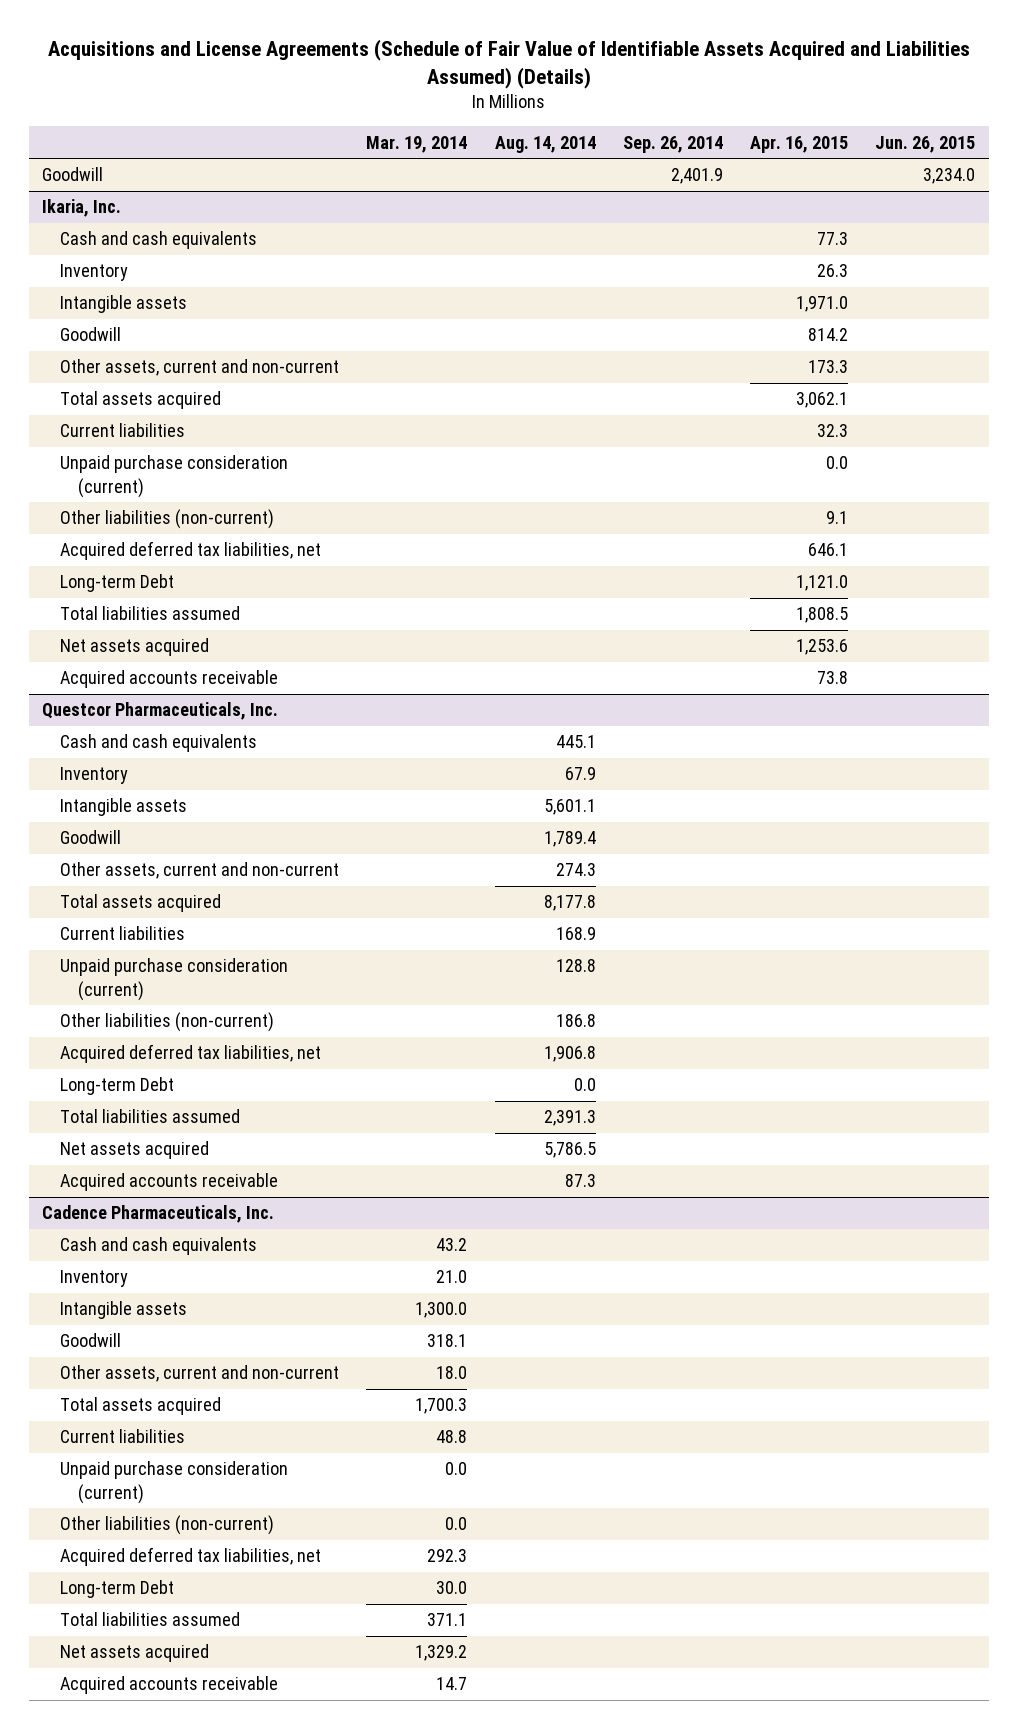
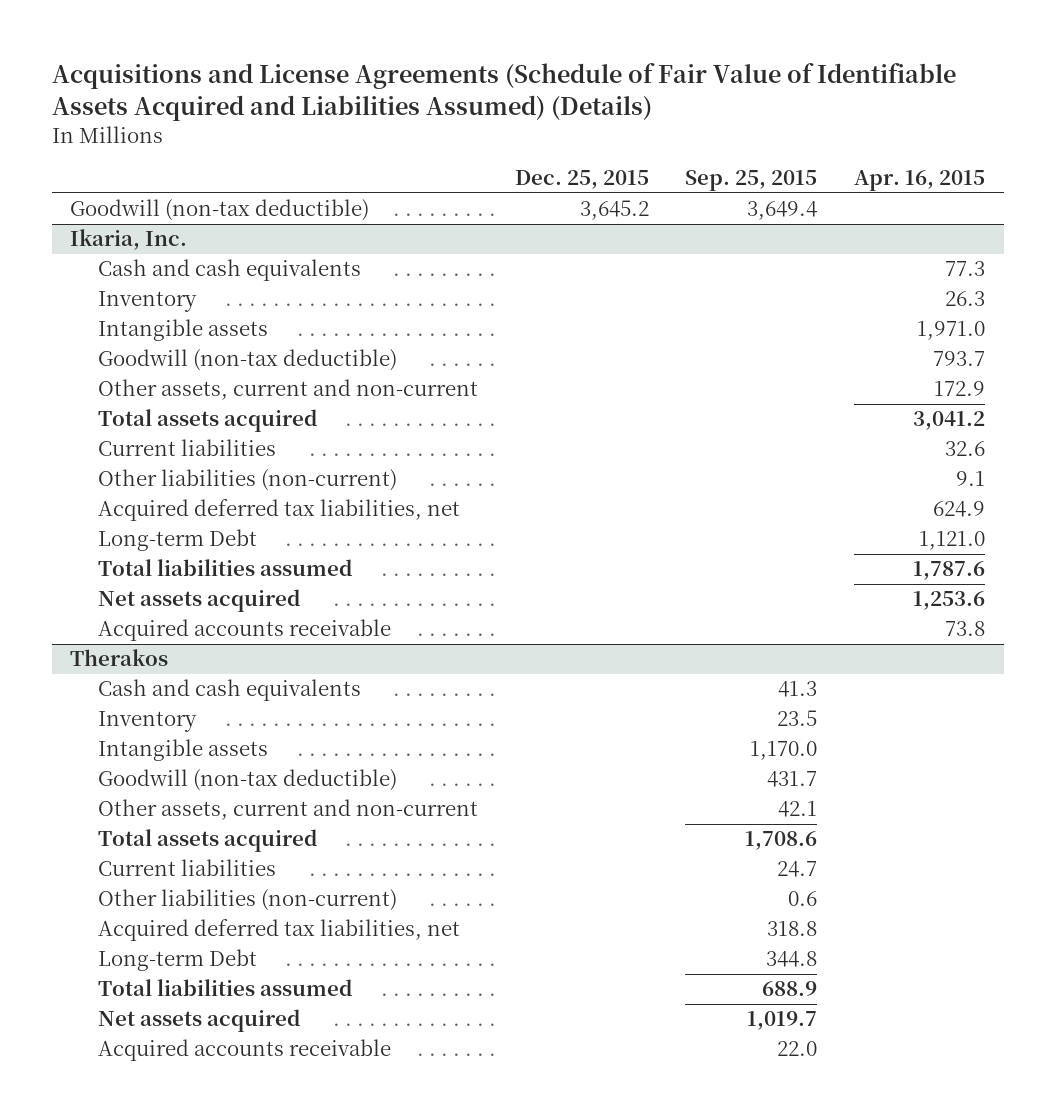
[366,135,468,153] Mar. 19, 2014 -> none
[494,135,596,153] Aug. 14, 2014 -> none
[622,135,723,153] Sep. 26, 2014 -> none
[875,135,976,153] Jun. 26, 2015 -> none
none -> [514,170,649,190] Dec. 25, 2015
none -> [685,170,818,192] Sep. 25, 2015
[42,167,104,182] Goodwill -> [70,199,370,222] Goodwill (non-tax deductible)
[60,455,289,498] Unpaid purchase consideration (current) -> none
[60,327,122,342] Goodwill -> [97,349,397,372] Goodwill (non-tax deductible)
[808,328,849,342] 814.2 -> [933,351,986,367] 793.7
[808,360,849,374] 173.3 -> [934,381,986,397] 172.9
[796,392,849,409] 3,062.1 -> [913,411,986,431] 3,041.2
[817,424,849,438] 32.3 -> [945,441,986,457] 32.6
[808,543,849,557] 646.1 -> [933,501,986,518] 624.9
[796,607,849,624] 1,808.5 -> [913,561,986,581] 1,787.6
[42,702,279,721] Questcor Pharmaceuticals, Inc. -> none
[60,734,258,753] Cash and cash equivalents -> none
[60,767,129,785] Inventory -> none
[60,798,188,817] Intangible assets -> none
[60,830,122,845] Goodwill -> none
[60,862,340,880] Other assets, current and non-current -> none
[60,894,222,913] Total assets acquired -> none
[60,926,186,941] Current liabilities -> none
[60,958,289,1001] Unpaid purchase consideration (current) -> none
[60,1012,275,1033] Other liabilities (non-current) -> none
[60,1044,322,1064] Acquired deferred tax liabilities, net -> none
[60,1077,175,1096] Long-term Debt -> none
[60,1109,241,1124] Total liabilities assumed -> none
[60,1141,210,1160] Net assets acquired -> none
[60,1173,279,1192] Acquired accounts receivable -> none
[42,1205,275,1224] Cadence Pharmaceuticals, Inc. -> none
[60,1237,258,1256] Cash and cash equivalents -> none
[60,1270,129,1288] Inventory -> none
[60,1301,188,1320] Intangible assets -> none
[60,1333,122,1348] Goodwill -> none
[60,1365,340,1383] Other assets, current and non-current -> none
[60,1397,222,1416] Total assets acquired -> none
[60,1429,186,1444] Current liabilities -> none
[60,1461,289,1504] Unpaid purchase consideration (current) -> none
[60,1515,275,1536] Other liabilities (non-current) -> none
[60,1547,322,1567] Acquired deferred tax liabilities, net -> none
[60,1580,175,1599] Long-term Debt -> none
[60,1612,241,1627] Total liabilities assumed -> none
[60,1644,210,1663] Net assets acquired -> none
[60,1676,279,1695] Acquired accounts receivable -> none
none -> [70,649,169,667] Therakos
none -> [97,679,361,702] Cash and cash equivalents
none -> [97,711,197,733] Inventory
none -> [97,739,268,762] Intangible assets
none -> [97,769,397,792] Goodwill (non-tax deductible)
none -> [97,799,478,821] Other assets, current and non-current
none -> [97,829,317,853] Total assets acquired
none -> [97,859,276,877] Current liabilities
none -> [97,889,397,912] Other liabilities (non-current)
none -> [97,919,460,942] Acquired deferred tax liabilities, net
none -> [97,949,257,972] Long-term Debt
none -> [97,979,352,997] Total liabilities assumed
none -> [97,1009,300,1033] Net assets acquired
none -> [97,1039,391,1062] Acquired accounts receivable

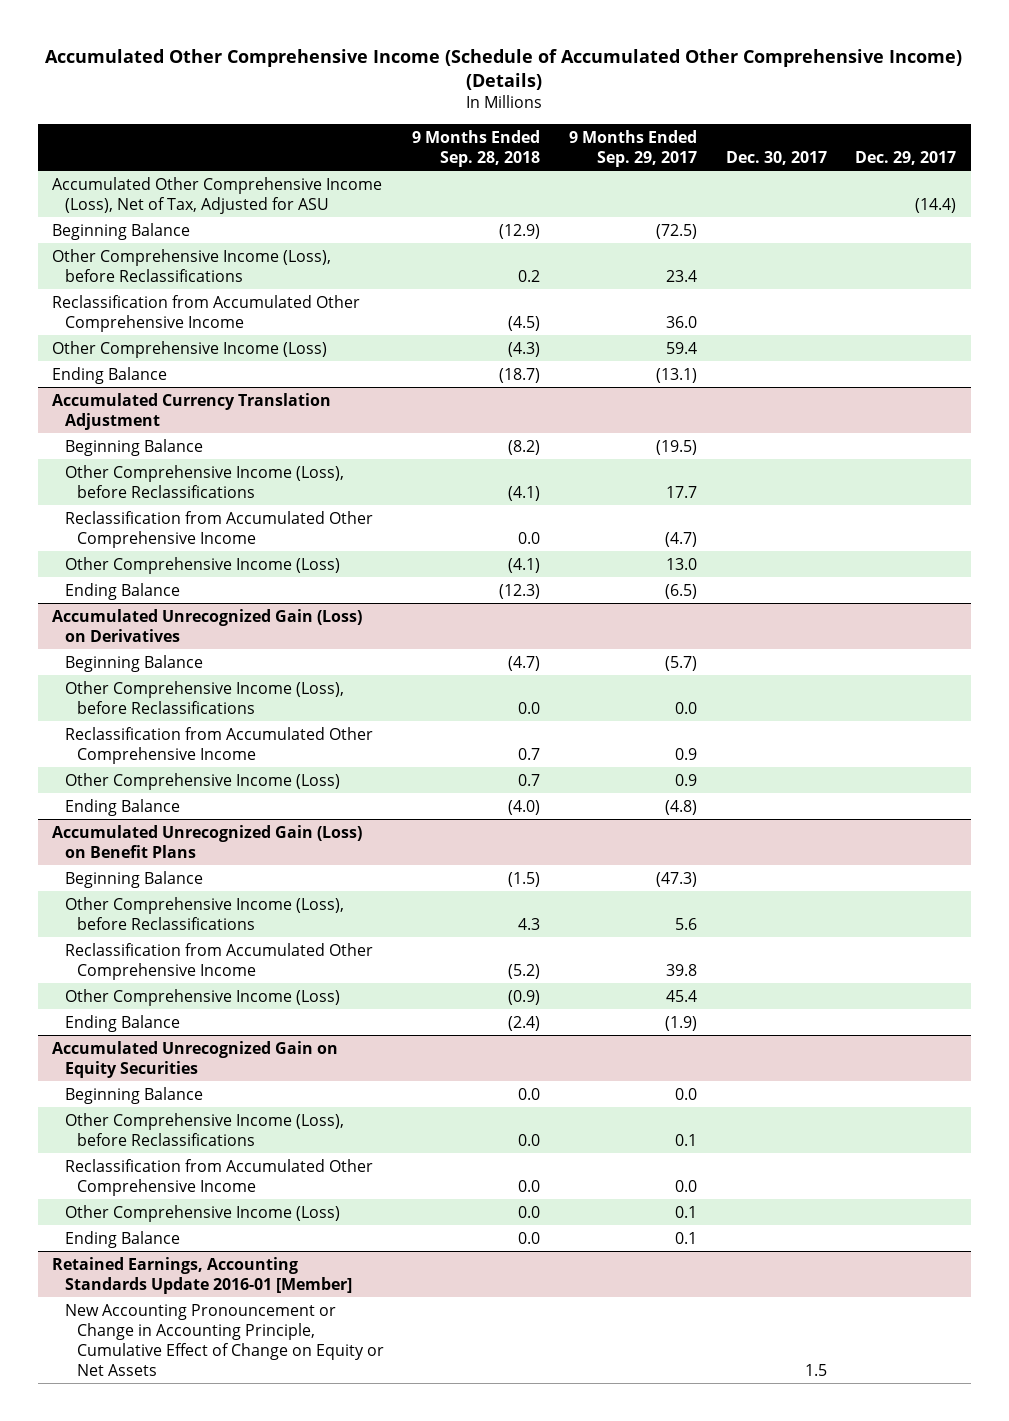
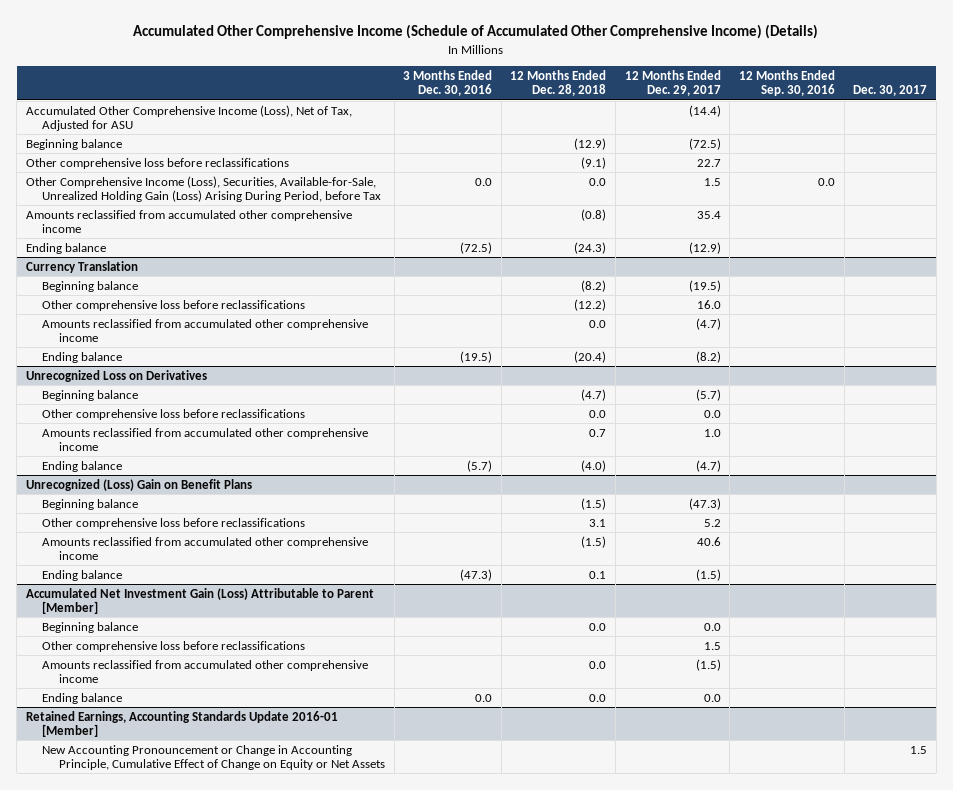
[412,129,541,167] 9 Months Ended Sep. 28, 2018 -> none
[568,129,697,167] 9 Months Ended Sep. 29, 2017 -> none
[855,150,957,165] Dec. 29, 2017 -> none
none -> [403,69,493,97] 3 Months Ended Dec. 30, 2016
none -> [510,69,607,97] 12 Months Ended Dec. 28, 2018
none -> [624,69,721,97] 12 Months Ended Dec. 29, 2017
none -> [738,69,835,97] 12 Months Ended Sep. 30, 2016
[52,340,328,358] Other Comprehensive Income (Loss) -> none
[64,556,340,574] Other Comprehensive Income (Loss) -> none
[64,772,340,790] Other Comprehensive Income (Loss) -> none
[64,988,340,1006] Other Comprehensive Income (Loss) -> none
[64,1204,340,1222] Other Comprehensive Income (Loss) -> none
[52,222,191,240] Beginning Balance -> [25,138,122,150] Beginning balance
[52,248,332,282] Other Comprehensive Income (Loss), before Reclassifications -> [25,157,289,169] Other comprehensive loss before reclassifications
none -> [25,175,382,203] Other Comprehensive Income (Loss), Securities, Available-for-Sale, Unrealized Holding Gain (Loss) Arising During Period, before Tax
[52,294,361,332] Reclassification from Accumulated Other Comprehensive Income -> [25,209,352,234] Amounts reclassified from accumulated other comprehensive income
[52,366,168,384] Ending Balance -> [25,242,106,254] Ending balance
[52,392,332,430] Accumulated Currency Translation Adjustment -> [25,260,138,273] Currency Translation
[64,438,203,456] Beginning Balance -> [42,280,139,292] Beginning balance
[64,464,344,498] Other Comprehensive Income (Loss), before Reclassifications -> [42,299,306,311] Other comprehensive loss before reclassifications
[64,510,373,548] Reclassification from Accumulated Other Comprehensive Income -> [42,318,369,343] Amounts reclassified from accumulated other comprehensive income
[64,582,180,600] Ending Balance -> [42,351,123,363] Ending balance
[52,608,363,642] Accumulated Unrecognized Gain (Loss) on Derivatives -> [25,369,207,382] Unrecognized Loss on Derivatives
[64,654,203,672] Beginning Balance -> [42,389,139,401] Beginning balance
[64,680,344,714] Other Comprehensive Income (Loss), before Reclassifications -> [42,408,306,420] Other comprehensive loss before reclassifications
[64,726,373,764] Reclassification from Accumulated Other Comprehensive Income -> [42,427,369,452] Amounts reclassified from accumulated other comprehensive income
[64,798,180,816] Ending Balance -> [42,460,123,472] Ending balance
[52,824,363,858] Accumulated Unrecognized Gain (Loss) on Benefit Plans -> [25,478,252,491] Unrecognized (Loss) Gain on Benefit Plans
[64,870,203,888] Beginning Balance -> [42,498,139,510] Beginning balance
[64,896,344,930] Other Comprehensive Income (Loss), before Reclassifications -> [42,517,306,529] Other comprehensive loss before reclassifications
[64,942,373,980] Reclassification from Accumulated Other Comprehensive Income -> [42,536,369,561] Amounts reclassified from accumulated other comprehensive income
[64,1014,180,1032] Ending Balance -> [42,569,123,581] Ending balance
[52,1040,339,1078] Accumulated Unrecognized Gain on Equity Securities -> [25,587,374,615] Accumulated Net Investment Gain (Loss) Attributable to Parent [Member]
[64,1086,203,1104] Beginning Balance -> [42,621,139,633] Beginning balance
[64,1112,344,1146] Other Comprehensive Income (Loss), before Reclassifications -> [42,640,306,652] Other comprehensive loss before reclassifications
[64,1158,373,1196] Reclassification from Accumulated Other Comprehensive Income -> [42,659,369,684] Amounts reclassified from accumulated other comprehensive income
[64,1230,180,1248] Ending Balance -> [42,692,123,704] Ending balance

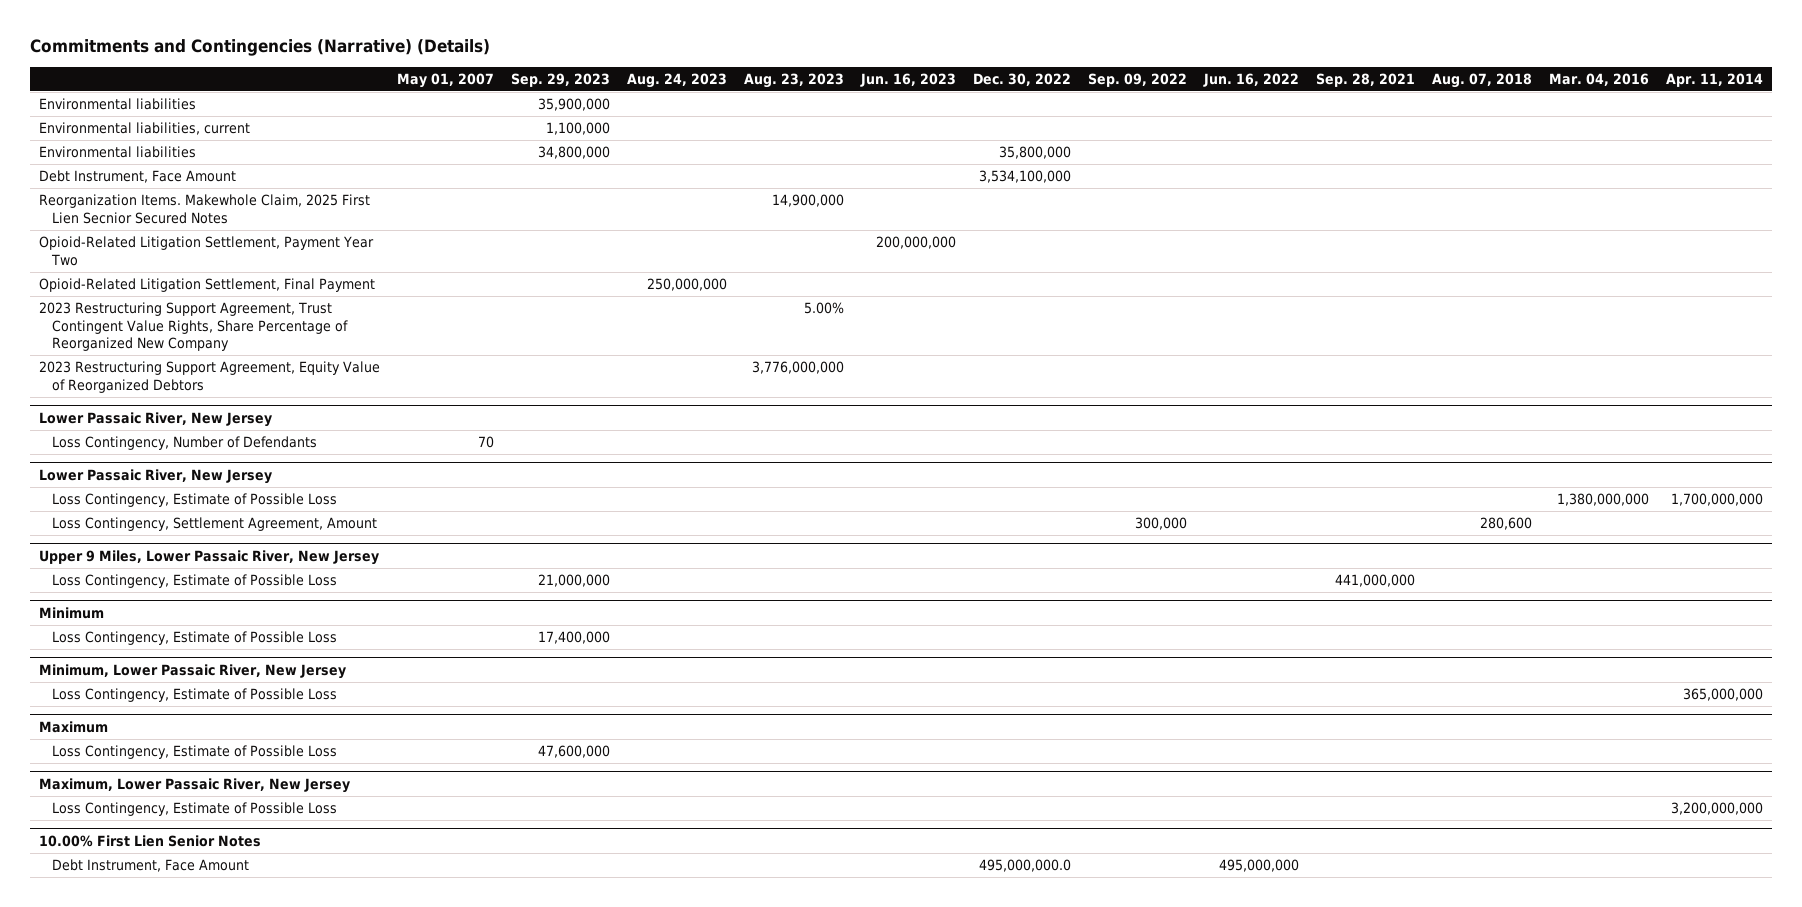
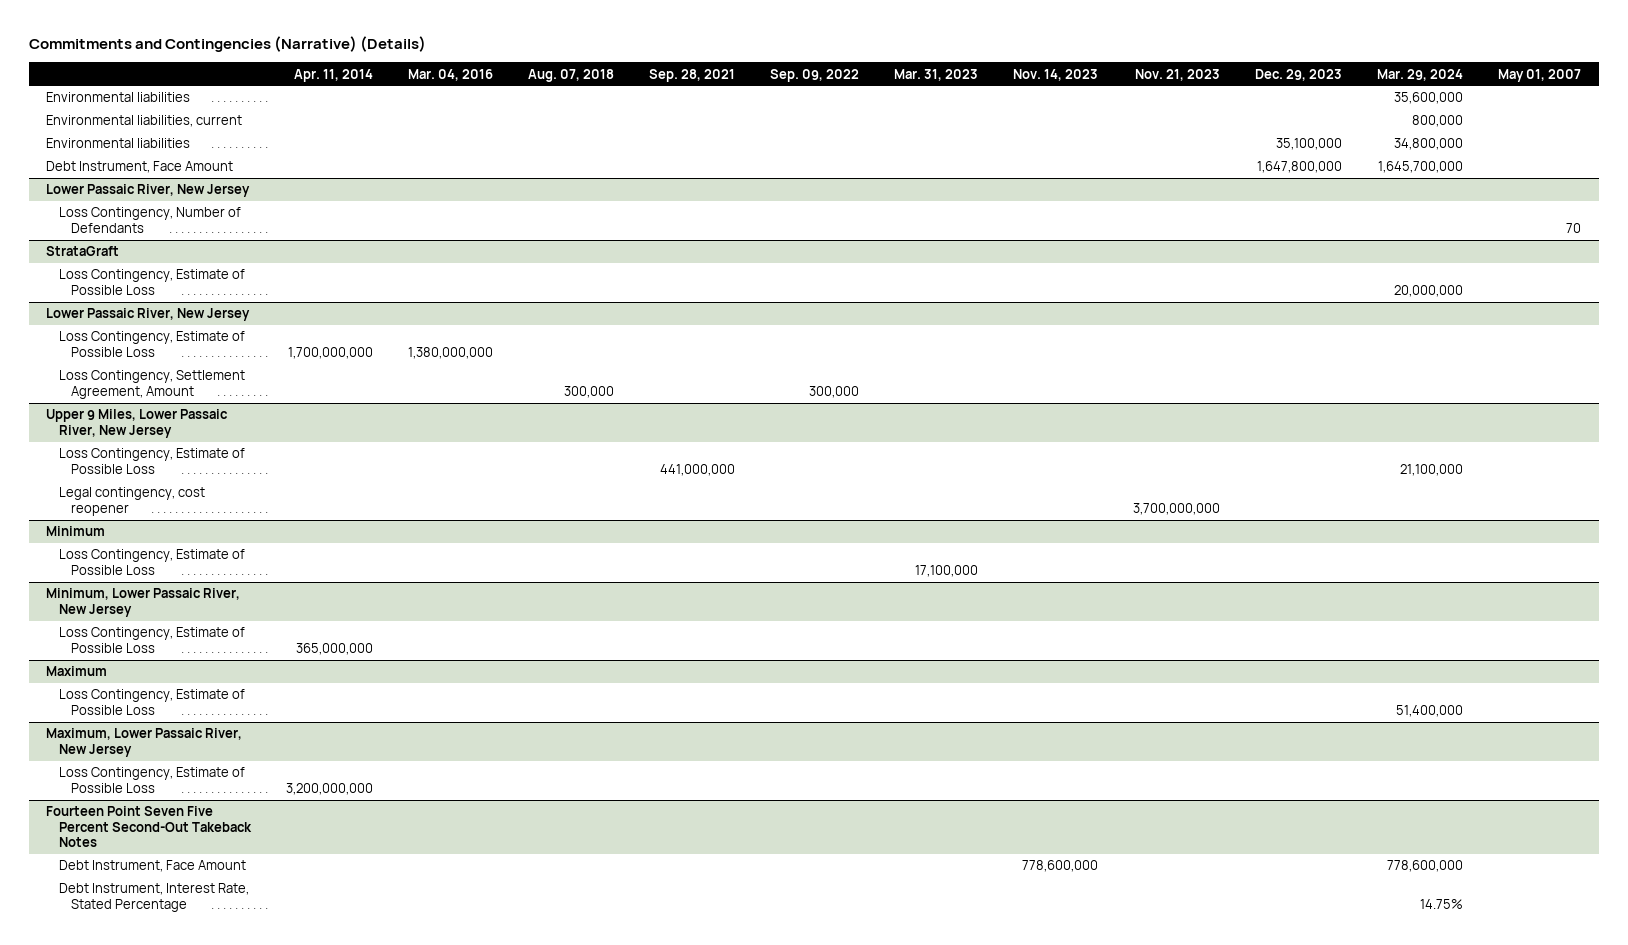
[510,72,610,87] Sep. 29, 2023 -> none
[626,72,727,88] Aug. 24, 2023 -> none
[743,72,844,88] Aug. 23, 2023 -> none
[859,72,956,87] Jun. 16, 2023 -> none
[972,72,1071,86] Dec. 30, 2022 -> none
[1203,72,1300,87] Jun. 16, 2022 -> none
none -> [894,68,979,81] Mar. 31, 2023
none -> [1013,68,1099,81] Nov. 14, 2023
none -> [1135,68,1221,81] Nov. 21, 2023
none -> [1255,68,1343,81] Dec. 29, 2023
none -> [1377,68,1464,81] Mar. 29, 2024
[38,194,370,224] Reorganization Items. Makewhole Claim, 2025 First Lien Secnior Secured Notes -> none
[38,236,374,266] Opioid-Related Litigation Settlement, Payment Year Two -> none
[38,278,375,293] Opioid-Related Litigation Settlement, Final Payment -> none
[38,302,348,351] 2023 Restructuring Support Agreement, Trust Contingent Value Rights, Share Percentage of Reorganized New Company -> none
[38,361,380,393] 2023 Restructuring Support Agreement, Equity Value of Reorganized Debtors -> none
none -> [46,246,120,257] StrataGraft
none -> [58,269,245,295] Loss Contingency, Estimate of Possible Loss
[1480,517,1533,531] 280,600 -> [563,385,614,398] 300,000
none -> [58,487,205,516] Legal contingency, cost reopener
[38,834,261,847] 10.00% First Lien Senior Notes -> none
[51,859,249,873] Debt Instrument, Face Amount -> none
none -> [46,806,252,848] Fourteen Point Seven Five Percent Second-Out Takeback Notes
none -> [58,860,246,873] Debt Instrument, Face Amount
none -> [58,883,249,912] Debt Instrument, Interest Rate, Stated Percentage

